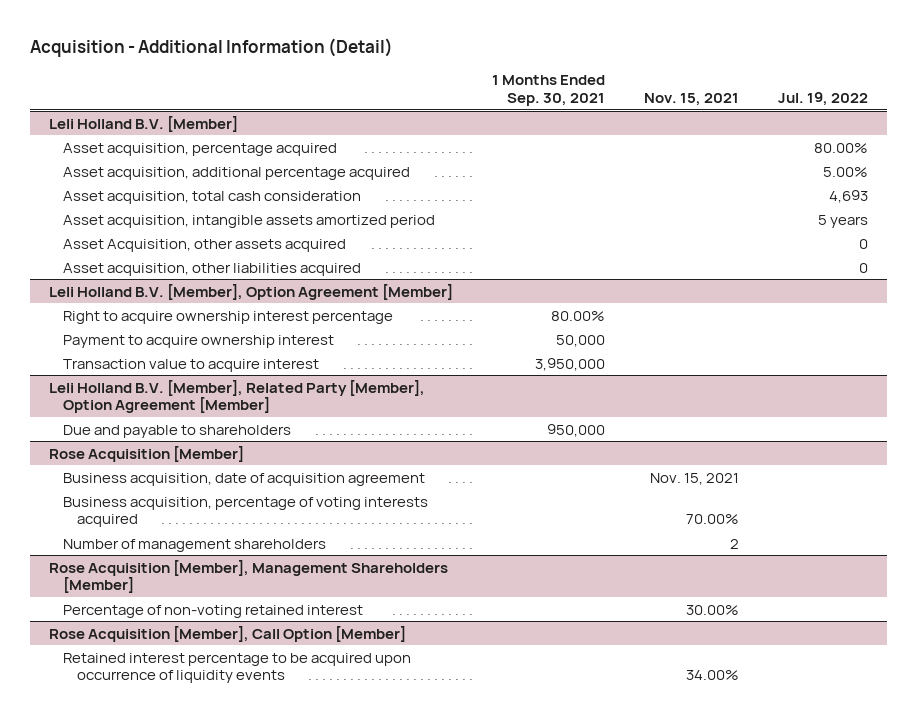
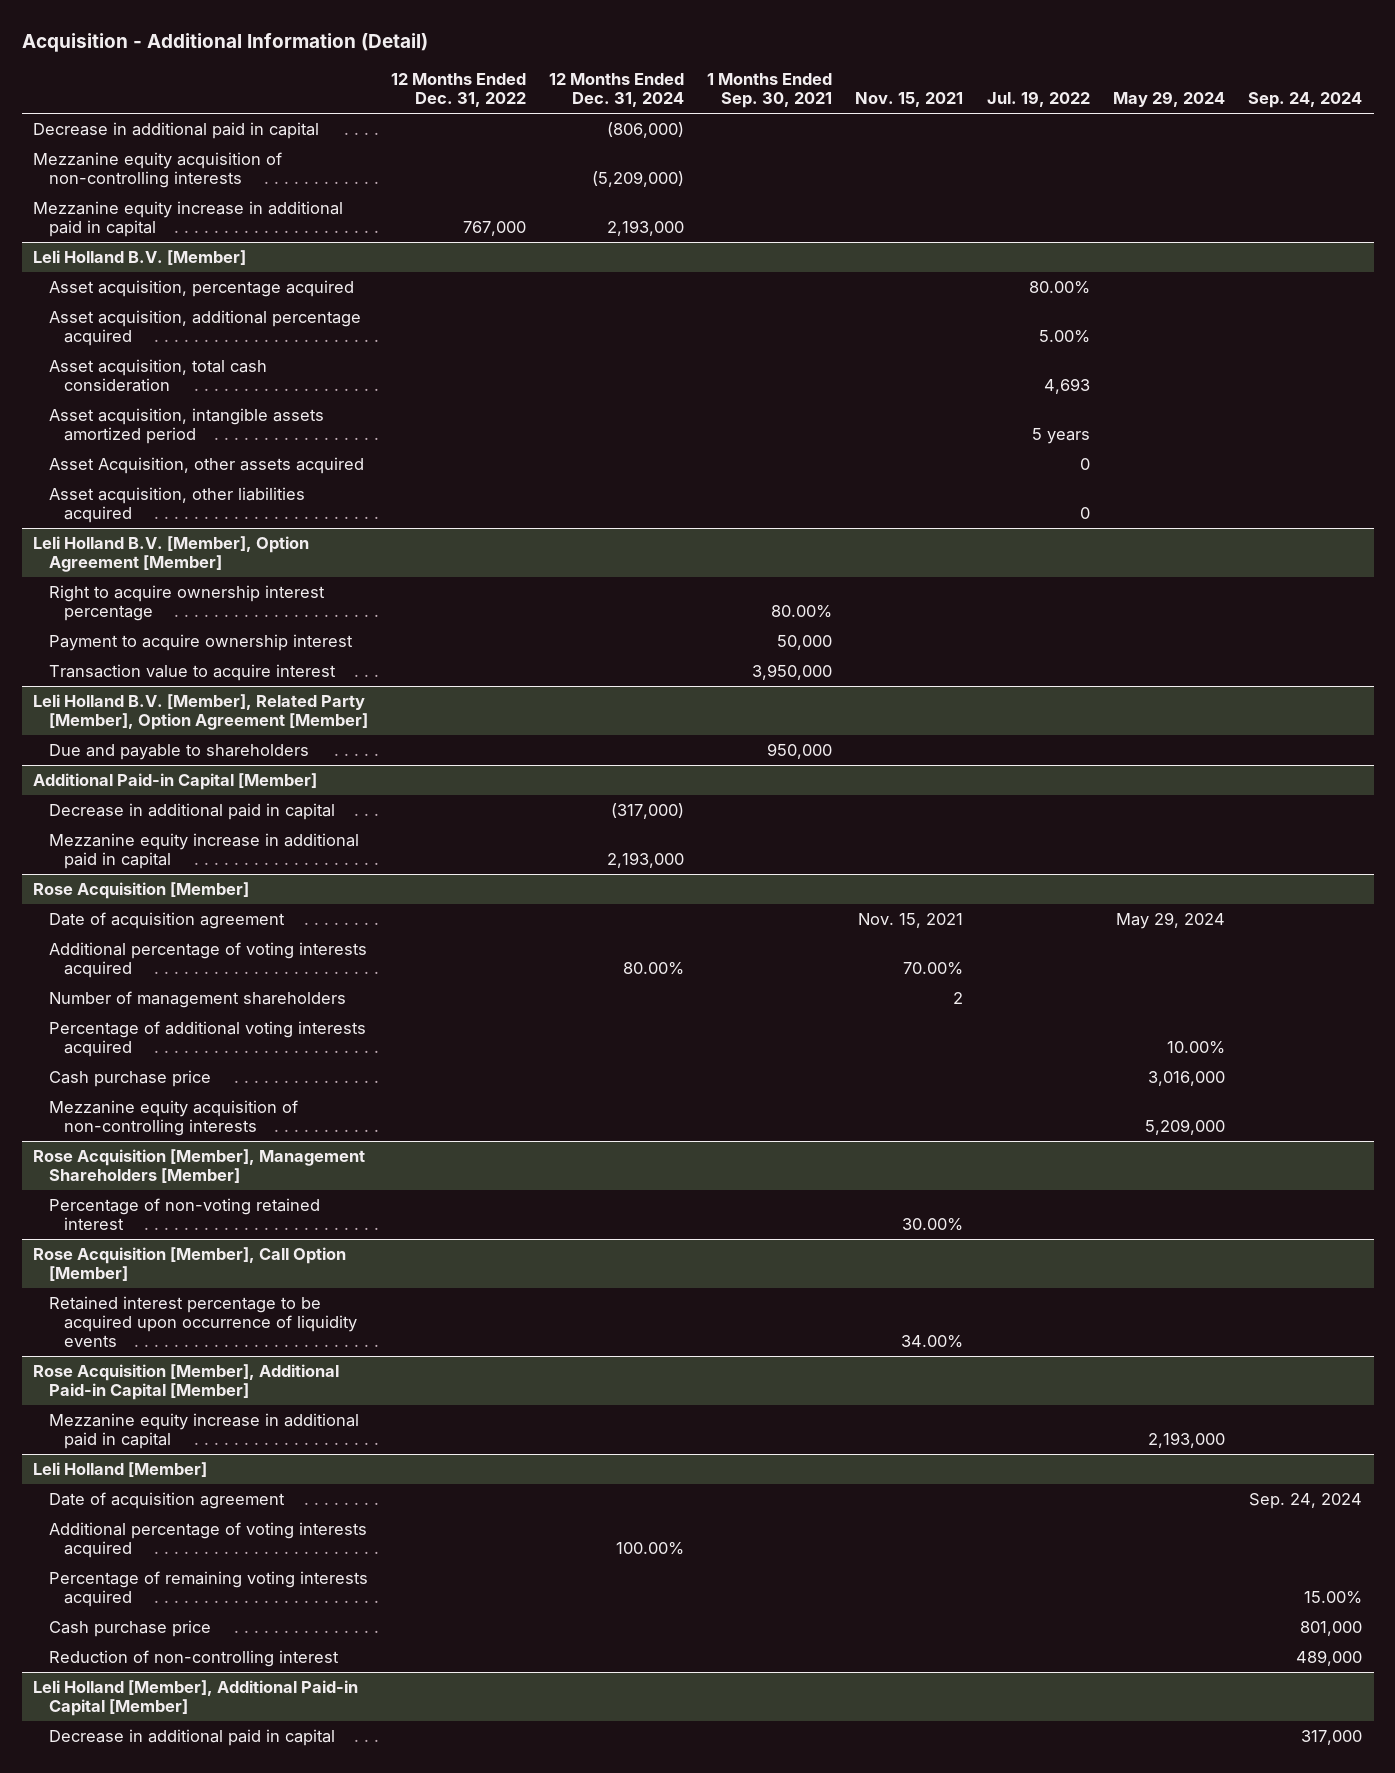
none -> [390,73,526,108] 12 Months Ended Dec. 31, 2022
none -> [549,73,685,108] 12 Months Ended Dec. 31, 2024
none -> [1112,91,1225,108] May 29, 2024
none -> [1248,92,1363,109] Sep. 24, 2024
none -> [33,121,320,139] Decrease in additional paid in capital
none -> [33,151,283,189] Mezzanine equity acquisition of non-controlling interests
none -> [33,200,344,238] Mezzanine equity increase in additional paid in capital
none -> [33,772,318,790] Additional Paid-in Capital [Member]
none -> [48,802,335,820] Decrease in additional paid in capital
none -> [48,832,359,870] Mezzanine equity increase in additional paid in capital
[63,472,426,486] Business acquisition, date of acquisition agreement -> [48,911,285,929] Date of acquisition agreement
[63,496,429,528] Business acquisition, percentage of voting interests acquired -> [48,941,367,979] Additional percentage of voting interests acquired
none -> [48,1020,366,1058] Percentage of additional voting interests acquired
none -> [48,1069,211,1087] Cash purchase price
none -> [48,1099,298,1137] Mezzanine equity acquisition of non-controlling interests
none -> [33,1363,340,1401] Rose Acquisition [Member], Additional Paid-in Capital [Member]
none -> [48,1412,359,1450] Mezzanine equity increase in additional paid in capital
none -> [33,1461,208,1477] Leli Holland [Member]
none -> [48,1491,285,1509] Date of acquisition agreement
none -> [48,1521,367,1559] Additional percentage of voting interests acquired
none -> [48,1570,368,1608] Percentage of remaining voting interests acquired
none -> [48,1619,211,1637] Cash purchase price
none -> [48,1649,339,1667] Reduction of non-controlling interest
none -> [33,1679,359,1717] Leli Holland [Member], Additional Paid-in Capital [Member]
none -> [48,1728,335,1746] Decrease in additional paid in capital

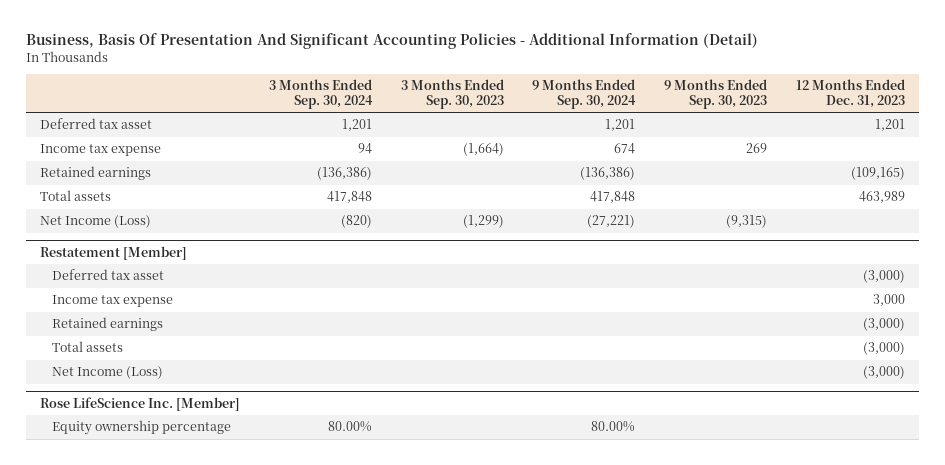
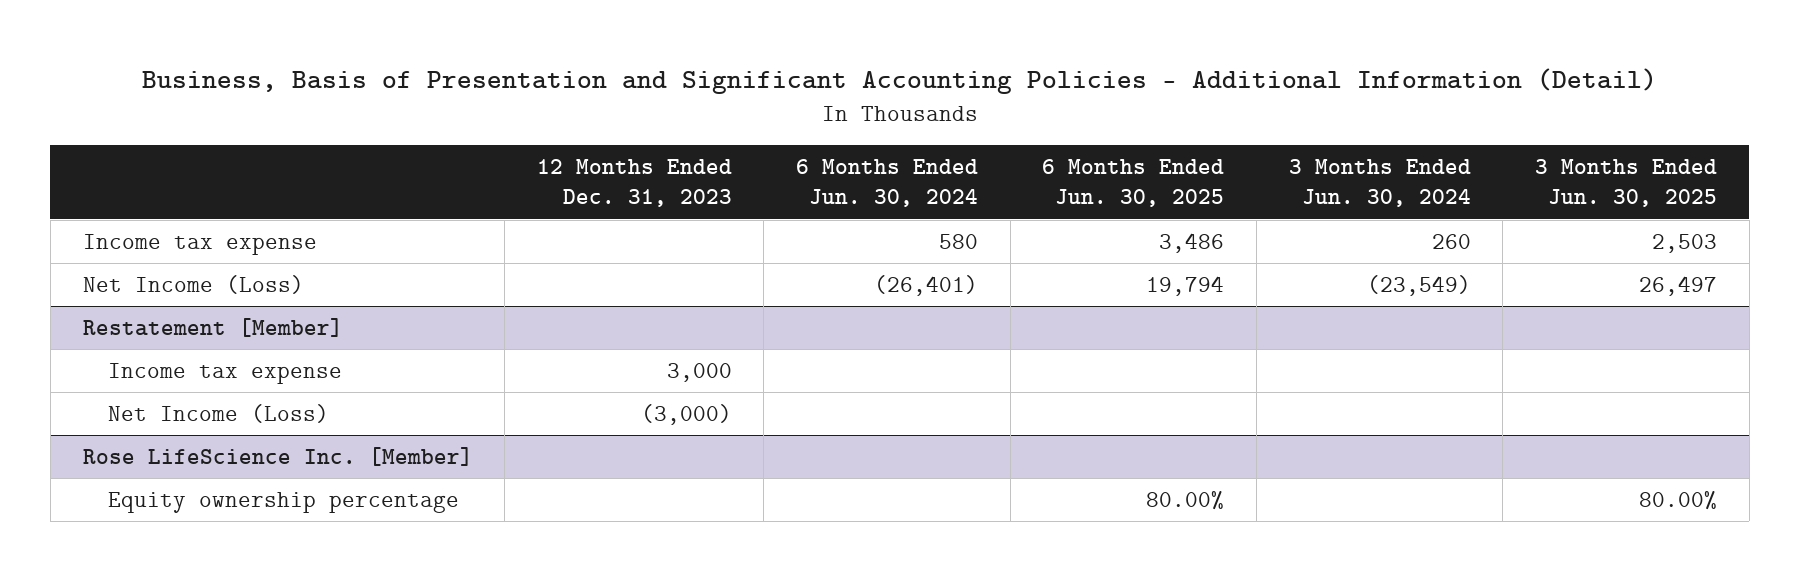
[25,33,758,50] Business, Basis Of Presentation And Significant Accounting Policies - Additional Information (Detail) -> [141,67,1657,94] Business, Basis of Presentation and Significant Accounting Policies - Additional Information (Detail)
[268,79,373,110] 3 Months Ended Sep. 30, 2024 -> none
[400,79,504,110] 3 Months Ended Sep. 30, 2023 -> none
[532,79,637,110] 9 Months Ended Sep. 30, 2024 -> none
[663,79,767,110] 9 Months Ended Sep. 30, 2023 -> none
none -> [796,158,979,208] 6 Months Ended Jun. 30, 2024
none -> [1042,158,1225,208] 6 Months Ended Jun. 30, 2025
none -> [1288,158,1471,208] 3 Months Ended Jun. 30, 2024
none -> [1534,158,1717,208] 3 Months Ended Jun. 30, 2025
[40,118,153,130] Deferred tax asset -> none
[40,166,152,181] Retained earnings -> none
[40,190,112,202] Total assets -> none
[51,269,164,281] Deferred tax asset -> none
[51,317,163,332] Retained earnings -> none
[51,341,123,353] Total assets -> none

